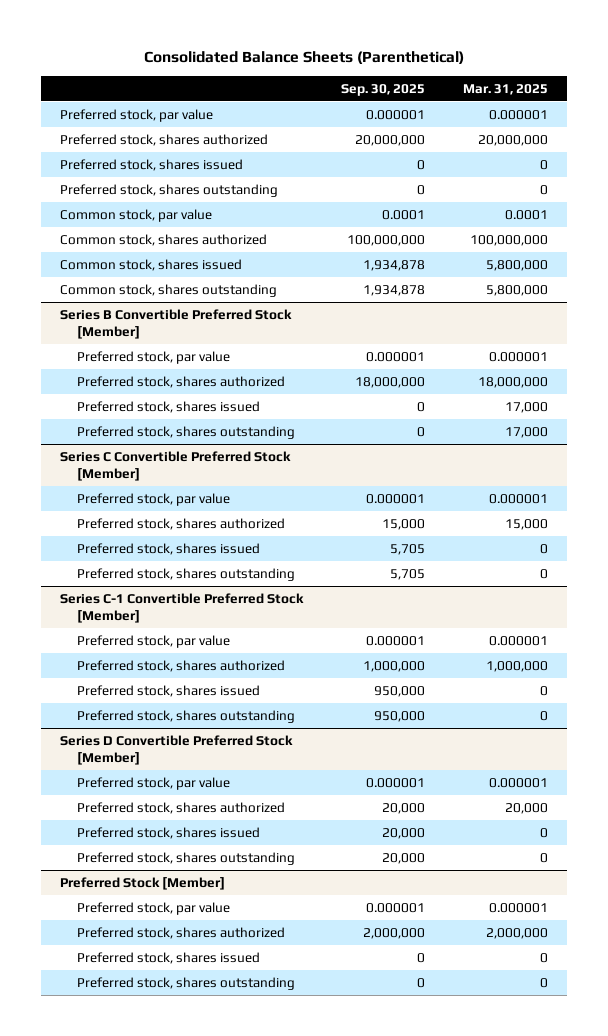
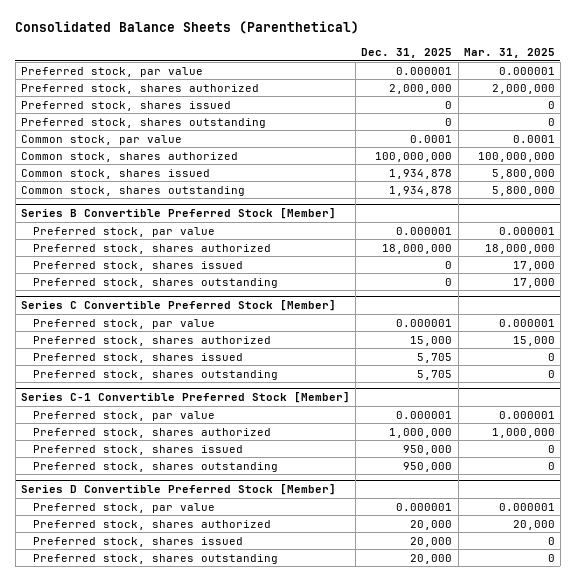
[341,83,426,96] Sep. 30, 2025 -> none
none -> [361,48,453,59] Dec. 31, 2025
[478,134,549,146] 20,000,000 -> [491,83,555,94] 2,000,000
[60,876,226,890] Preferred Stock [Member] -> none
[77,901,231,915] Preferred stock, par value -> none
[77,926,286,939] Preferred stock, shares authorized -> none
[77,951,261,964] Preferred stock, shares issued -> none
[77,976,296,990] Preferred stock, shares outstanding -> none

